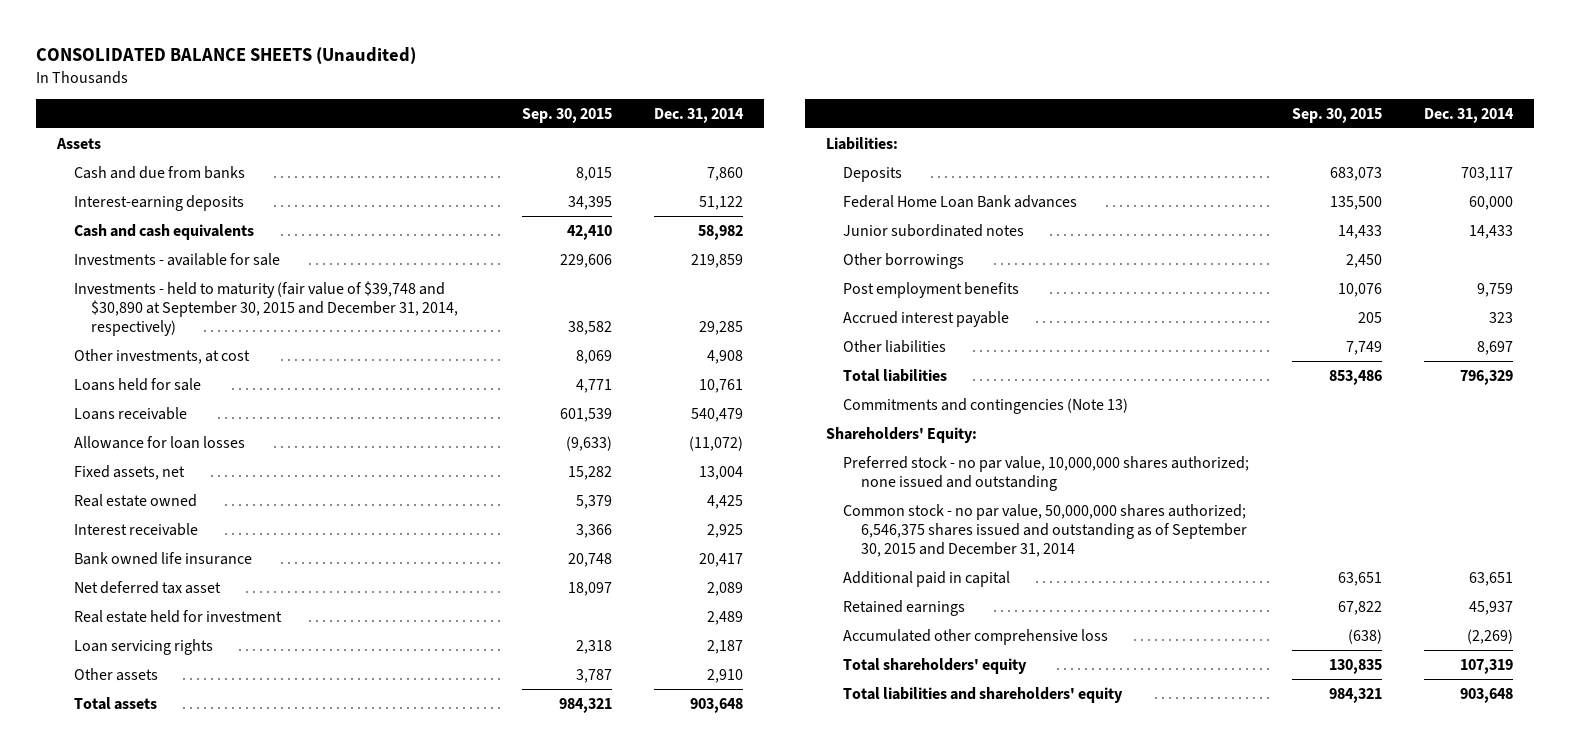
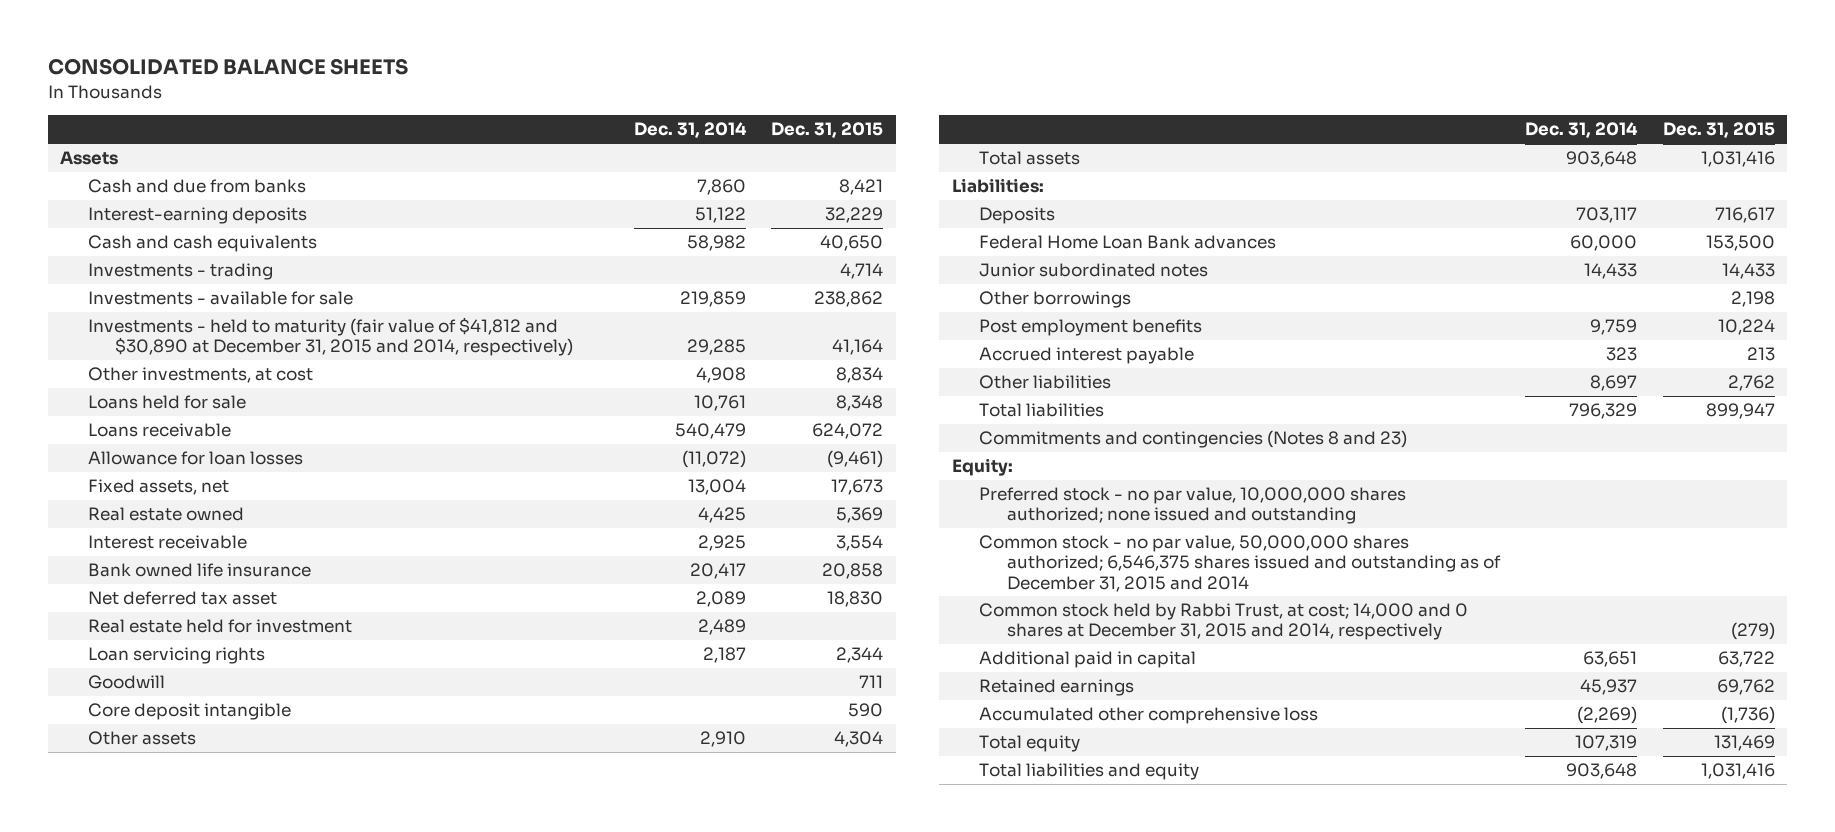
[35,46,416,64] CONSOLIDATED BALANCE SHEETS (Unaudited) -> [47,58,408,76] CONSOLIDATED BALANCE SHEETS
[522,107,613,123] Sep. 30, 2015 -> none
none -> [771,122,884,139] Dec. 31, 2015
none -> [87,263,273,281] Investments - trading
[74,280,459,337] Investments - held to maturity (fair value of $39,748 and $30,890 at September 30, 2015 and December 31, 2014, respectively) -> [87,317,574,357] Investments - held to maturity (fair value of $41,812 and $30,890 at December 31, 2015 and 2014, respectively)
none -> [87,675,165,690] Goodwill
none -> [87,703,291,721] Core deposit intangible
[843,397,1129,414] Commitments and contingencies (Note 13) -> [979,430,1408,449] Commitments and contingencies (Notes 8 and 23)
[826,426,978,443] Shareholders' Equity: -> [951,458,1013,477] Equity:
[843,503,1247,558] Common stock - no par value, 50,000,000 shares authorized; 6,546,375 shares issued and outstanding as of September 30, 2015 and December 31, 2014 -> [979,535,1501,592] Common stock - no par value, 50,000,000 shares authorized; 6,546,375 shares issued and outstanding as of December 31, 2015 and 2014
none -> [979,603,1469,641] Common stock held by Rabbi Trust, at cost; 14,000 and 0 shares at December 31, 2015 and 2014, respectively
[843,657,1028,674] Total shareholders' equity -> [979,735,1081,753] Total equity
[843,686,1124,703] Total liabilities and shareholders' equity -> [979,763,1200,781] Total liabilities and equity

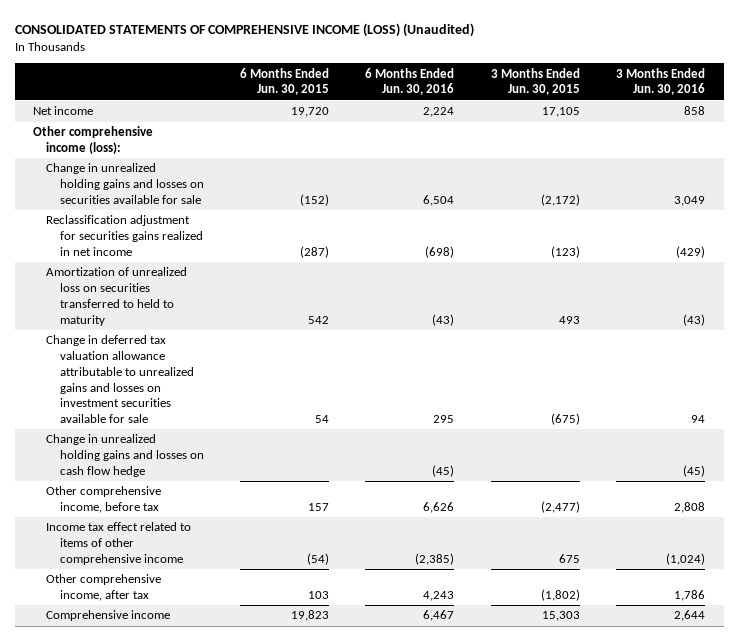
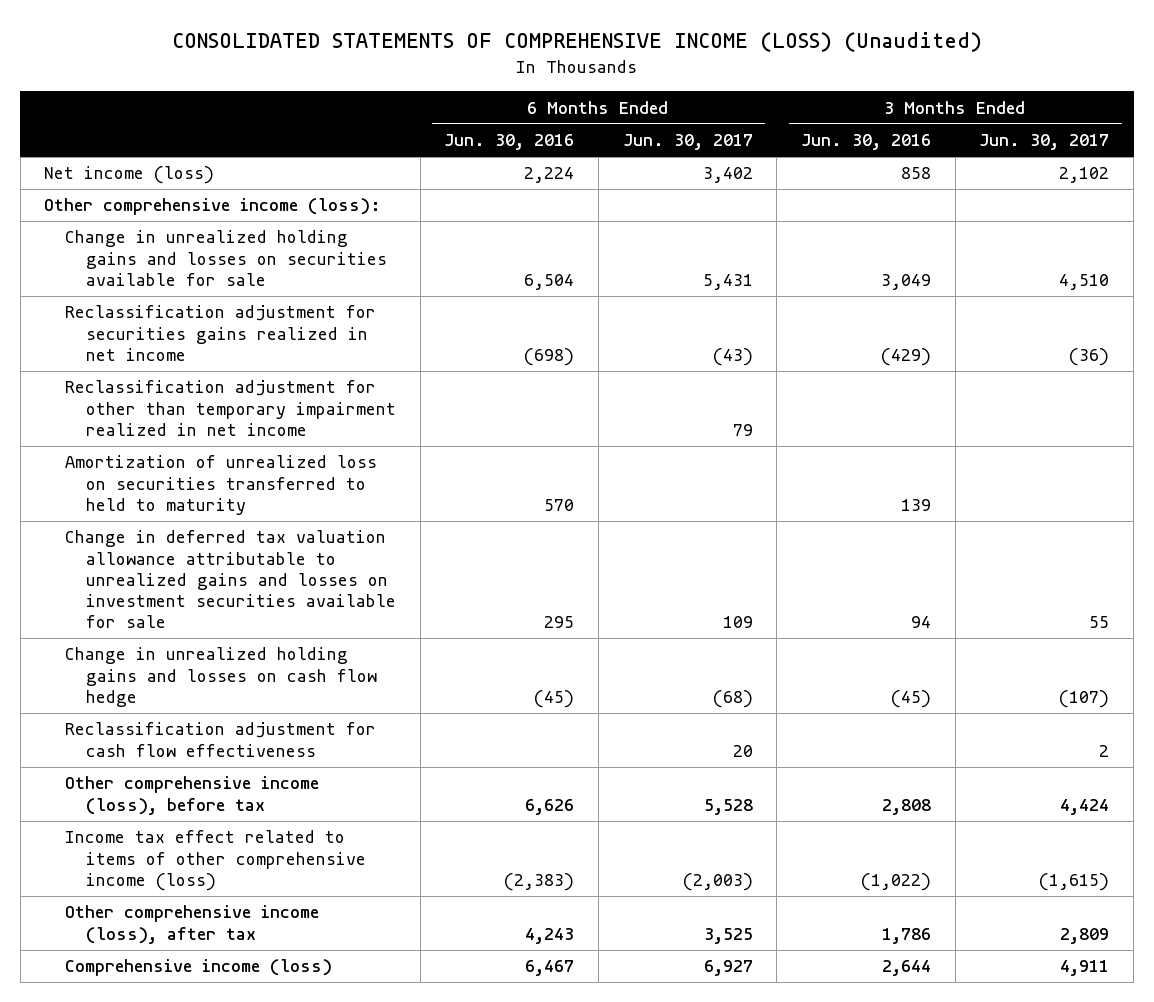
[239,67,329,96] 6 Months Ended Jun. 30, 2015 -> none
[490,67,580,96] 3 Months Ended Jun. 30, 2015 -> none
none -> [622,134,753,151] Jun. 30, 2017
none -> [979,134,1110,151] Jun. 30, 2017
[33,106,94,116] Net income -> [44,166,215,185] Net income (loss)
none -> [65,380,396,436] Reclassification adjustment for other than temporary impairment realized in net income
[432,313,455,326] (43) -> [544,498,575,511] 570
[683,313,706,326] (43) -> [901,498,932,511] 139
none -> [65,722,377,757] Reclassification adjustment for cash flow effectiveness
[46,486,162,514] Other comprehensive income, before tax -> [65,776,320,815] Other comprehensive income (loss), before tax
[46,522,192,565] Income tax effect related to items of other comprehensive income -> [65,830,366,891] Income tax effect related to items of other comprehensive income (loss)
[415,552,455,565] (2,385) -> [504,872,575,891] (2,383)
[666,552,706,565] (1,024) -> [861,872,932,891] (1,022)
[46,574,162,602] Other comprehensive income, after tax -> [65,905,320,944] Other comprehensive income (loss), after tax
[46,610,171,622] Comprehensive income -> [65,959,333,977] Comprehensive income (loss)

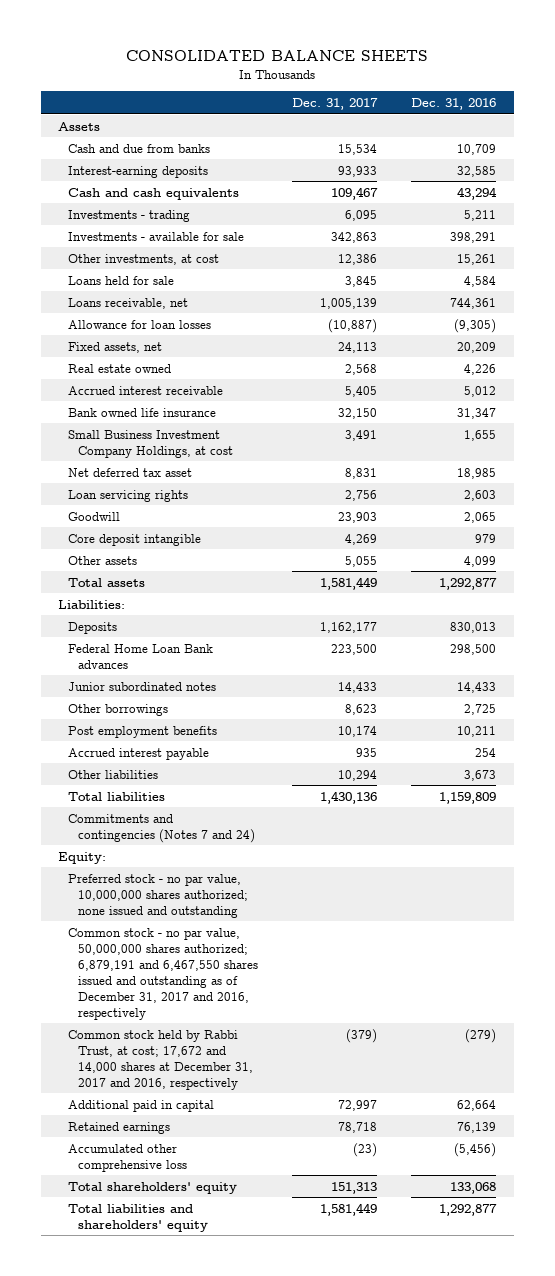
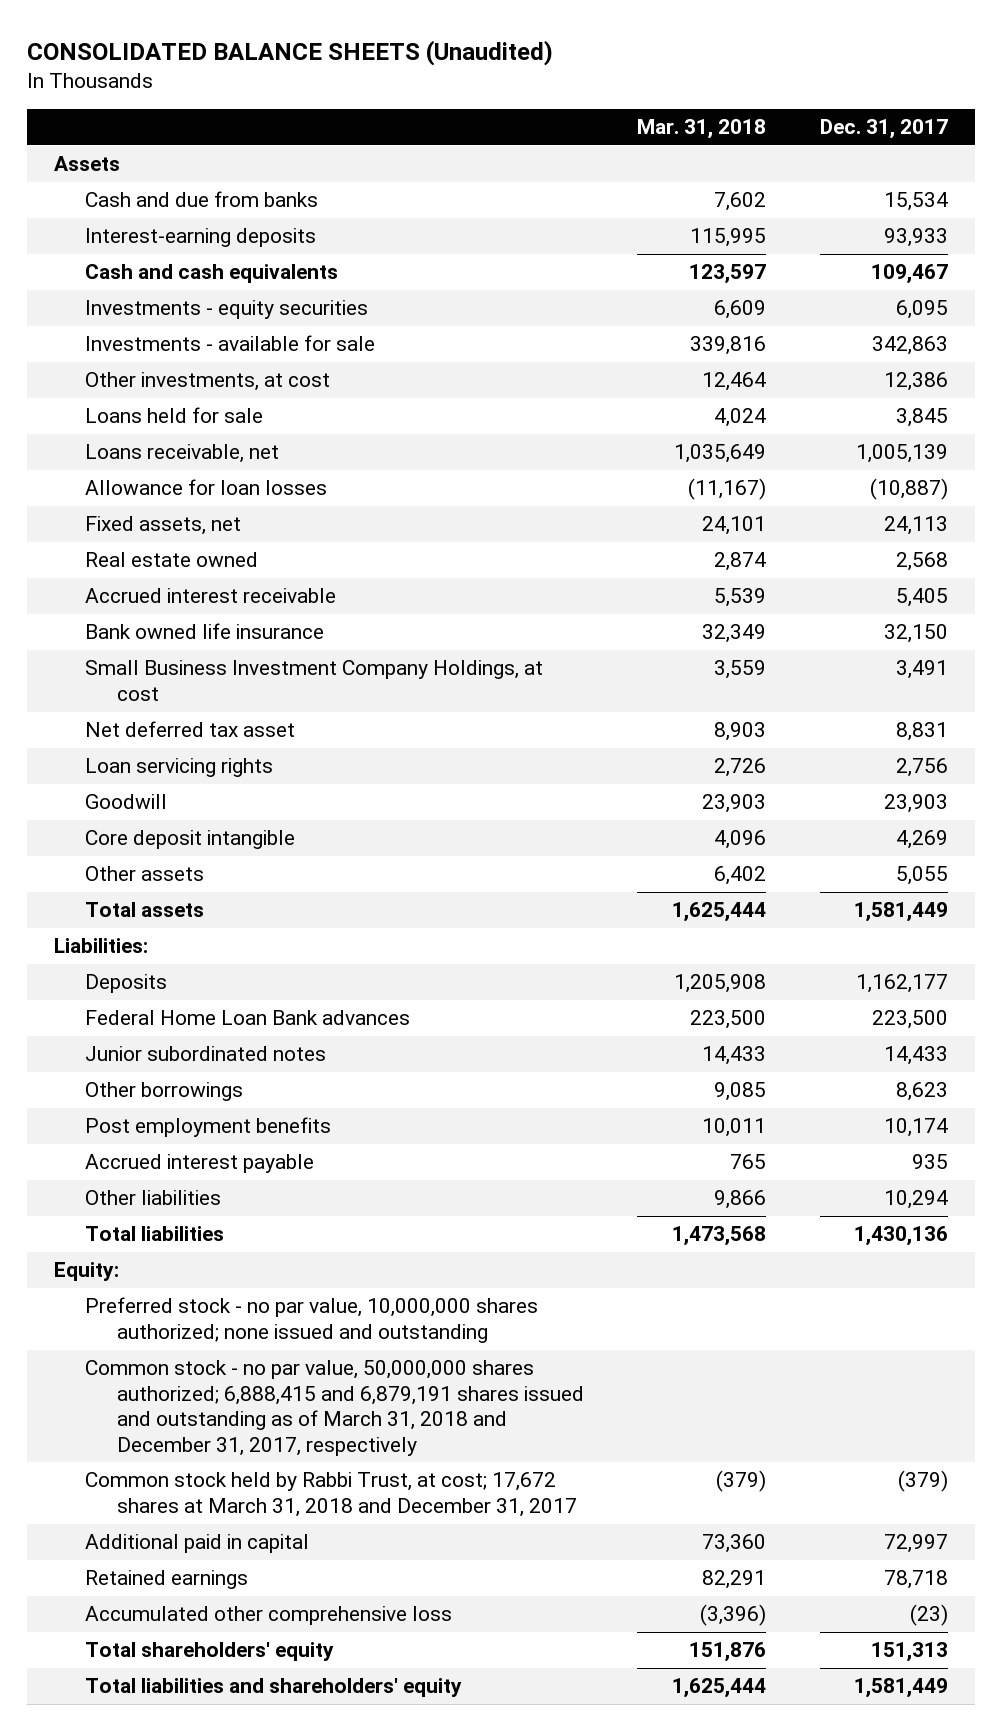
[126,50,429,62] CONSOLIDATED BALANCE SHEETS -> [27,39,554,66] CONSOLIDATED BALANCE SHEETS (Unaudited)
[411,98,497,111] Dec. 31, 2016 -> none
none -> [637,119,767,140] Mar. 31, 2018
[68,209,191,222] Investments - trading -> [85,300,369,320] Investments - equity securities
[68,813,256,843] Commitments and contingencies (Notes 7 and 24) -> none
[68,927,259,1020] Common stock - no par value, 50,000,000 shares authorized; 6,879,191 and 6,467,550 shares issued and outstanding as of December 31, 2017 and 2016, respectively -> [85,1360,584,1456] Common stock - no par value, 50,000,000 shares authorized; 6,888,415 and 6,879,191 shares issued and outstanding as of March 31, 2018 and December 31, 2017, respectively
[68,1029,254,1090] Common stock held by Rabbi Trust, at cost; 17,672 and 14,000 shares at December 31, 2017 and 2016, respectively -> [85,1472,577,1517] Common stock held by Rabbi Trust, at cost; 17,672 shares at March 31, 2018 and December 31, 2017

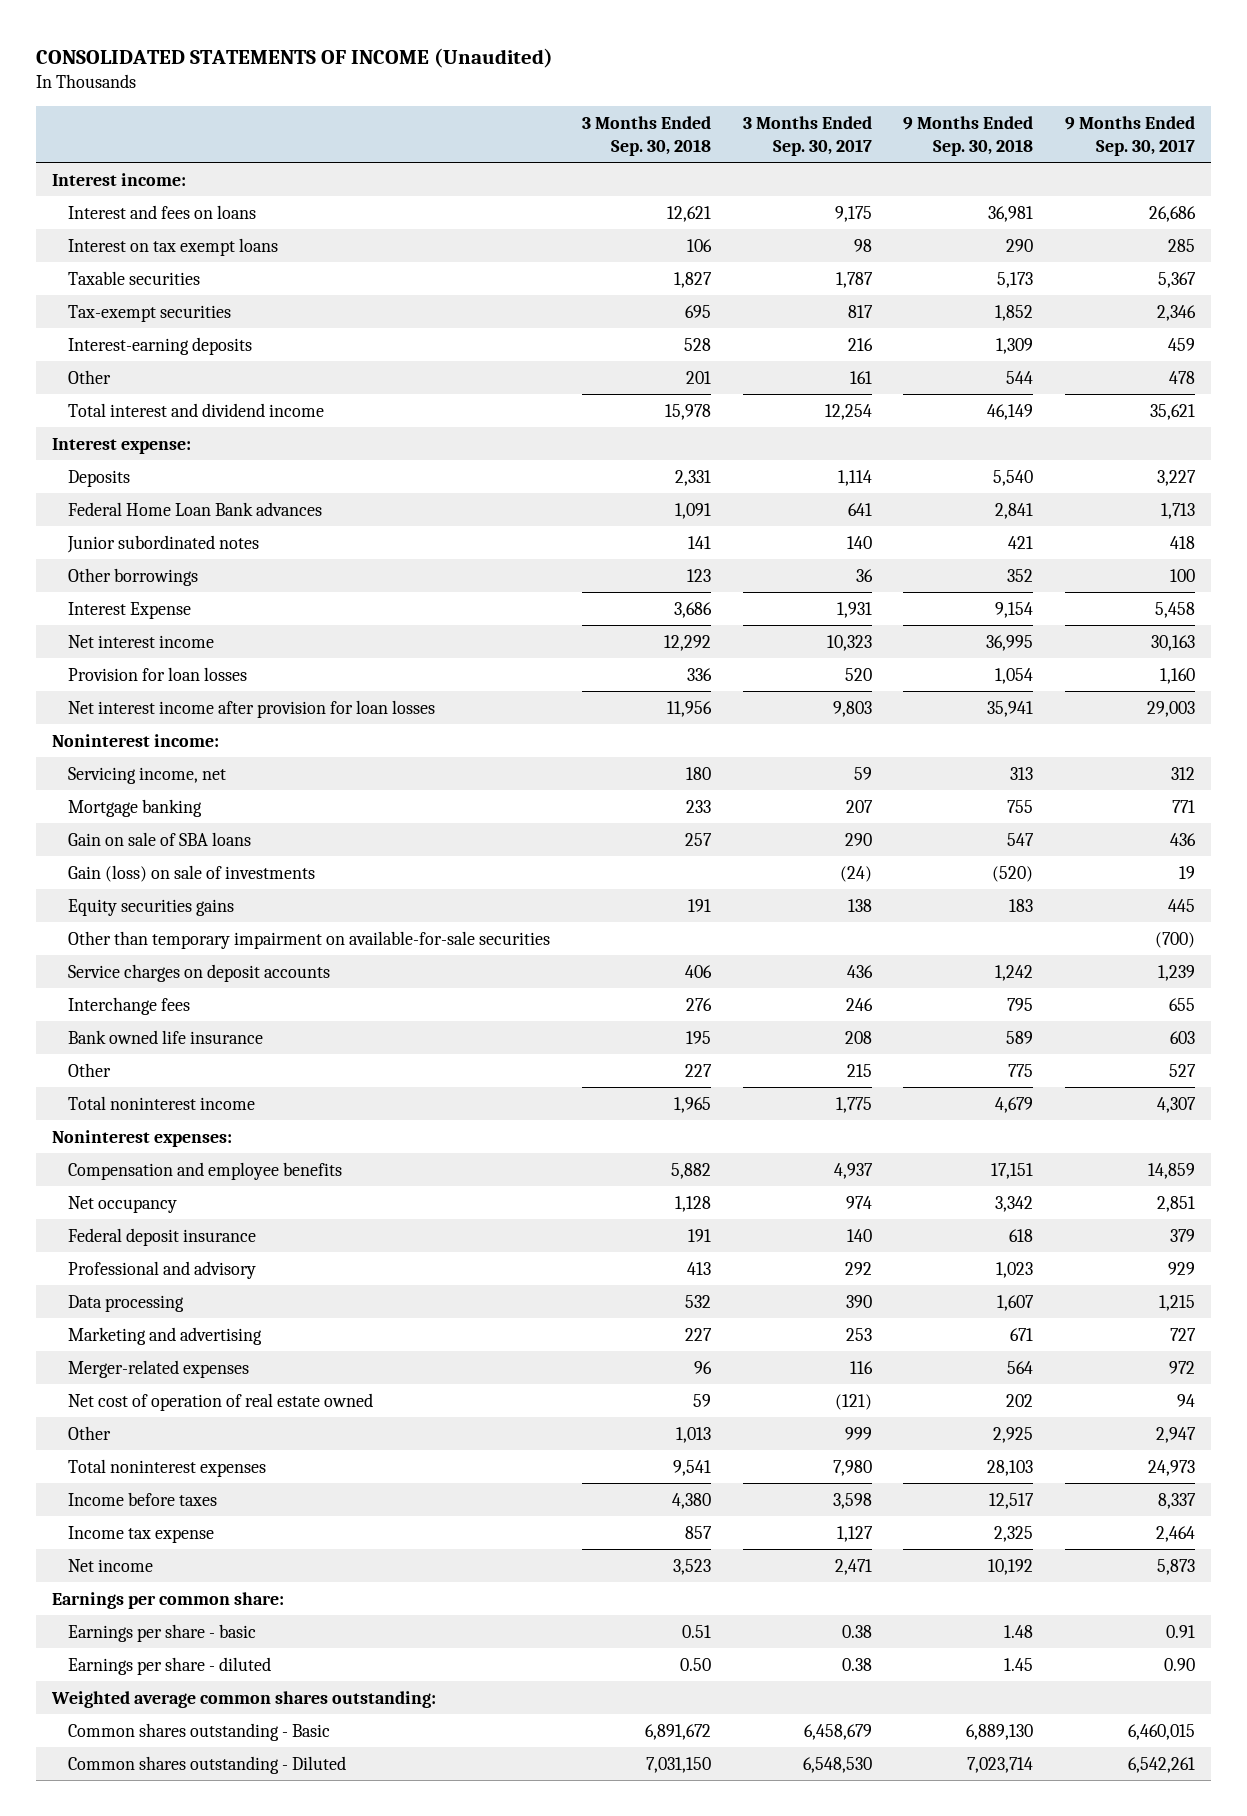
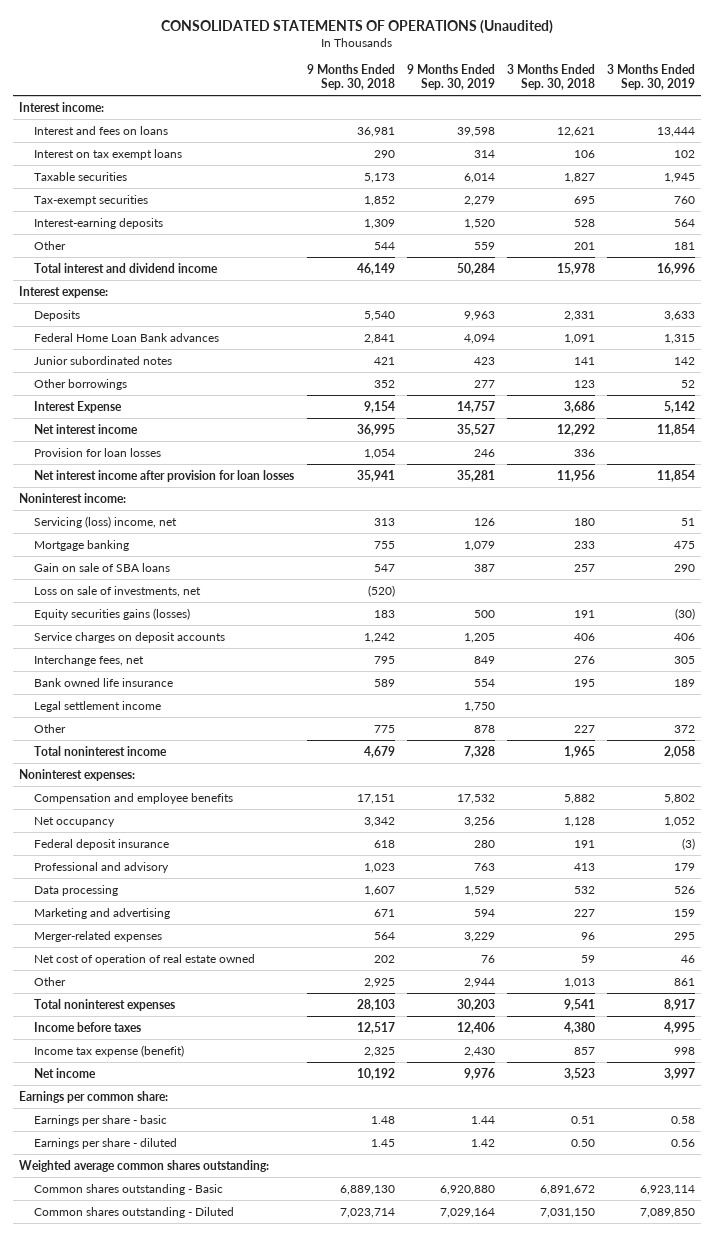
[35,47,553,68] CONSOLIDATED STATEMENTS OF INCOME (Unaudited) -> [161,20,554,35] CONSOLIDATED STATEMENTS OF OPERATIONS (Unaudited)
[742,116,872,156] 3 Months Ended Sep. 30, 2017 -> none
[1065,116,1196,156] 9 Months Ended Sep. 30, 2017 -> none
none -> [406,63,495,90] 9 Months Ended Sep. 30, 2019
none -> [606,63,695,90] 3 Months Ended Sep. 30, 2019
[67,766,226,784] Servicing income, net -> [34,515,178,528] Servicing (loss) income, net
[67,930,550,949] Other than temporary impairment on available-for-sale securities -> none
[67,864,315,882] Gain (loss) on sale of investments -> [34,585,202,597] Loss on sale of investments, net
[67,898,234,916] Equity securities gains -> [34,607,191,620] Equity securities gains (losses)
[67,996,190,1015] Interchange fees -> [34,654,145,666] Interchange fees, net
none -> [34,700,162,712] Legal settlement income
[67,1525,214,1543] Income tax expense -> [34,1044,185,1057] Income tax expense (benefit)

